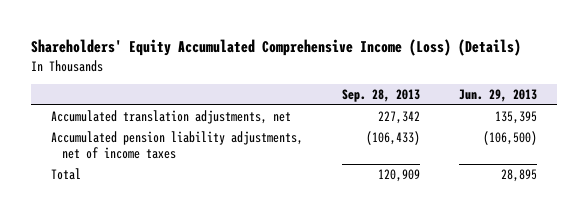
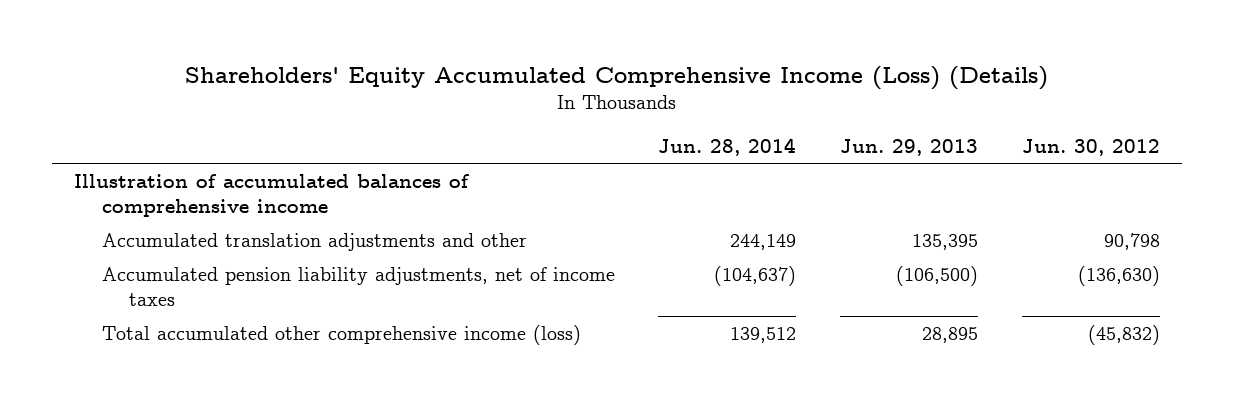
[342,89,421,103] Sep. 28, 2013 -> none
none -> [658,137,797,156] Jun. 28, 2014
none -> [1021,138,1160,156] Jun. 30, 2012
none -> [74,173,471,217] Illustration of accumulated balances of comprehensive income
[50,110,291,125] Accumulated translation adjustments, net -> [101,232,527,251] Accumulated translation adjustments and other
[50,168,81,181] Total -> [101,324,581,345] Total accumulated other comprehensive income (loss)

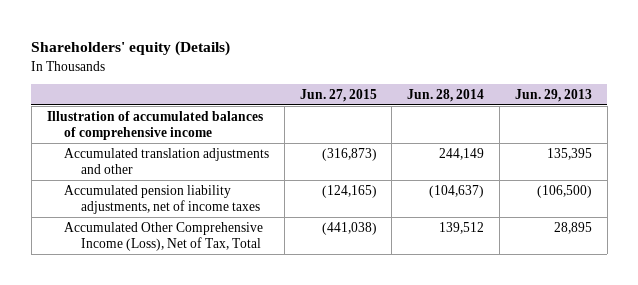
[185,65,1049,90] Shareholders' Equity Accumulated Comprehensive Income (Loss) (Details) -> [31,41,231,57] Shareholders' equity (Details)
[1021,138,1160,156] Jun. 30, 2012 -> none
none -> [299,88,377,102] Jun. 27, 2015
[101,324,581,345] Total accumulated other comprehensive income (loss) -> [64,221,264,251] Accumulated Other Comprehensive Income (Loss), Net of Tax, Total

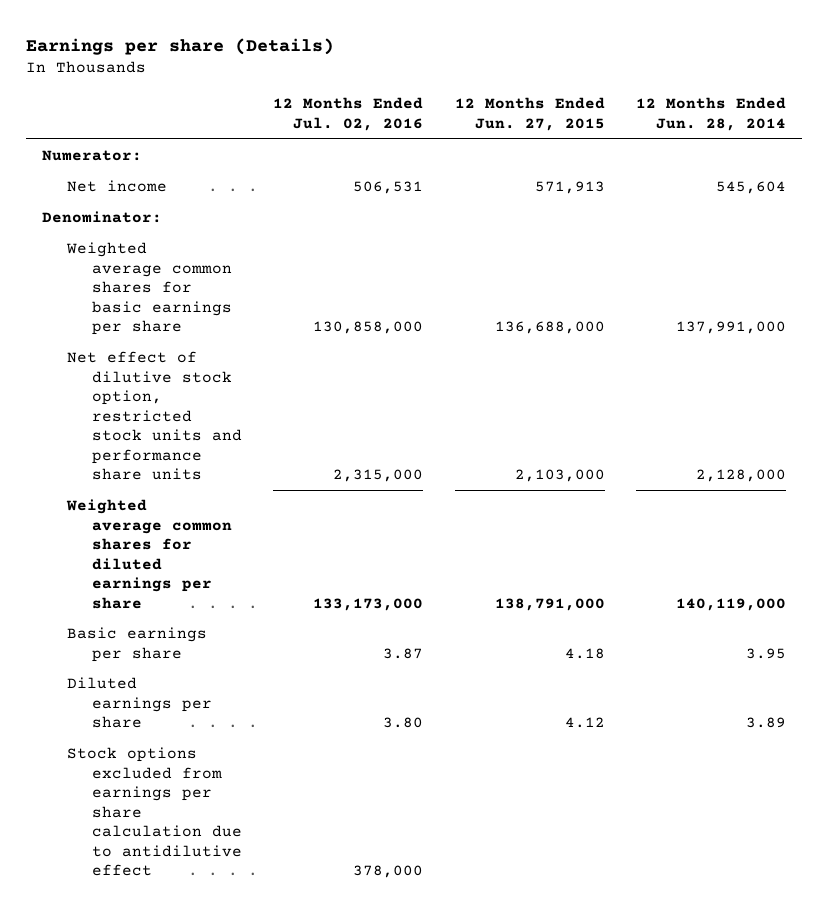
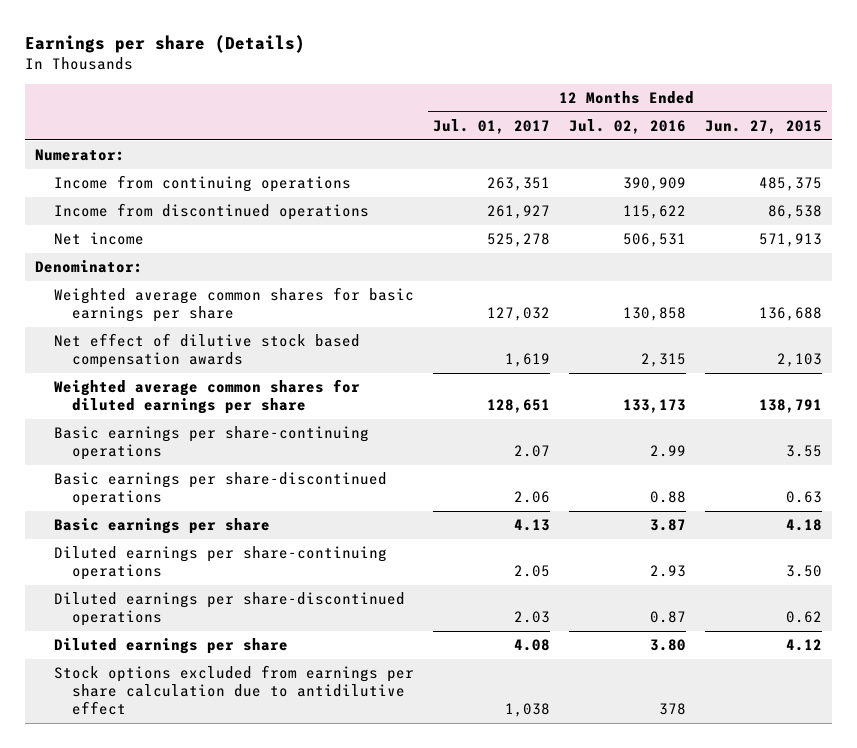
[635,97,786,131] 12 Months Ended Jun. 28, 2014 -> none
none -> [432,118,550,134] Jul. 01, 2017
none -> [53,175,351,193] Income from continuing operations
none -> [53,203,369,221] Income from discontinued operations
[313,321,424,335] 130,858,000 -> [622,307,686,322] 130,858
[494,321,605,335] 136,688,000 -> [758,307,822,322] 136,688
[66,351,242,481] Net effect of dilutive stock option, restricted stock units and performance share units -> [53,333,360,369] Net effect of dilutive stock based compensation awards
[333,469,424,483] 2,315,000 -> [640,353,686,368] 2,315
[514,469,605,483] 2,103,000 -> [776,353,822,368] 2,103
[313,597,424,611] 133,173,000 -> [622,399,686,414] 133,173
[494,597,605,611] 138,791,000 -> [758,399,822,414] 138,791
none -> [53,426,369,461] Basic earnings per share-continuing operations
none -> [53,472,387,507] Basic earnings per share-discontinued operations
none -> [53,546,387,581] Diluted earnings per share-continuing operations
none -> [53,592,405,627] Diluted earnings per share-discontinued operations
[353,865,424,879] 378,000 -> [658,702,686,715] 378

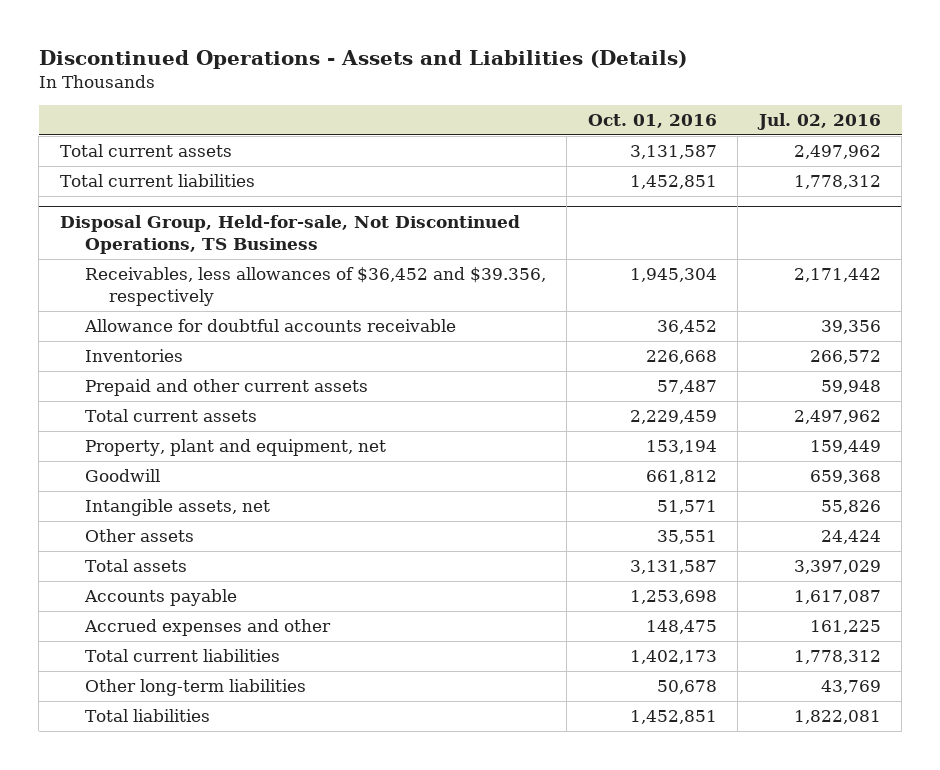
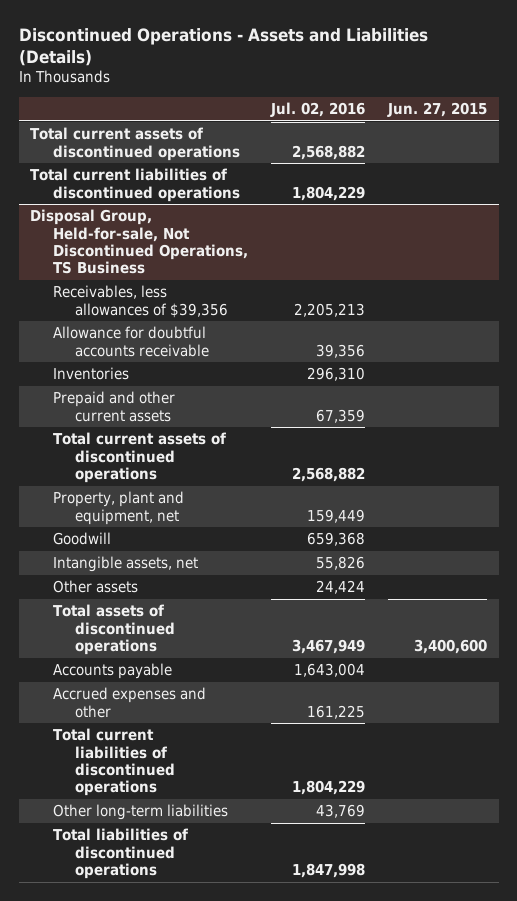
[587,113,717,128] Oct. 01, 2016 -> none
none -> [386,101,487,117] Jun. 27, 2015
[59,144,232,158] Total current assets -> [30,127,240,161] Total current assets of discontinued operations
[793,145,881,160] 2,497,962 -> [291,144,365,160] 2,568,882
[59,174,255,188] Total current liabilities -> [30,168,240,202] Total current liabilities of discontinued operations
[793,175,881,190] 1,778,312 -> [291,185,365,201] 1,804,229
[84,267,546,306] Receivables, less allowances of $36,452 and $39.356, respectively -> [52,285,228,318] Receivables, less allowances of $39,356
[793,268,881,283] 2,171,442 -> [293,302,365,317] 2,205,213
[809,350,881,365] 266,572 -> [306,367,365,382] 296,310
[820,380,881,395] 59,948 -> [315,408,365,423] 67,359
[84,409,257,423] Total current assets -> [52,432,226,483] Total current assets of discontinued operations
[793,410,881,425] 2,497,962 -> [291,466,365,482] 2,568,882
[84,559,187,573] Total assets -> [52,604,175,655] Total assets of discontinued operations
[793,560,881,575] 3,397,029 -> [291,638,365,654] 3,467,949
[793,590,881,605] 1,617,087 -> [293,663,365,678] 1,643,004
[84,649,280,663] Total current liabilities -> [52,728,175,797] Total current liabilities of discontinued operations
[793,650,881,665] 1,778,312 -> [291,780,365,796] 1,804,229
[84,709,210,723] Total liabilities -> [52,828,188,879] Total liabilities of discontinued operations
[793,710,881,725] 1,822,081 -> [291,862,365,878] 1,847,998

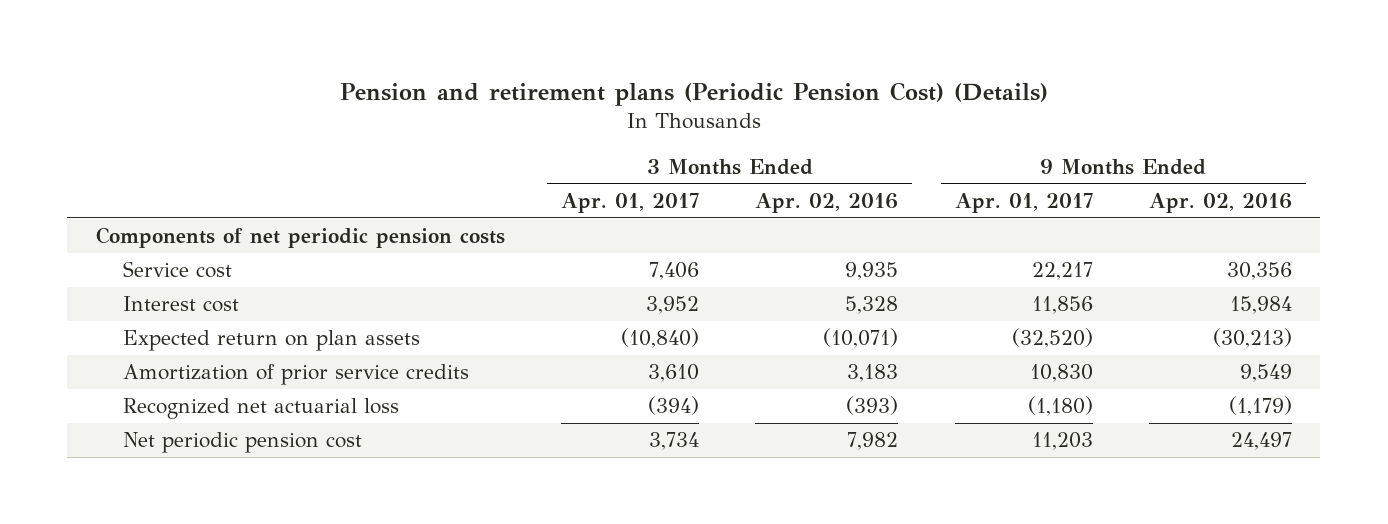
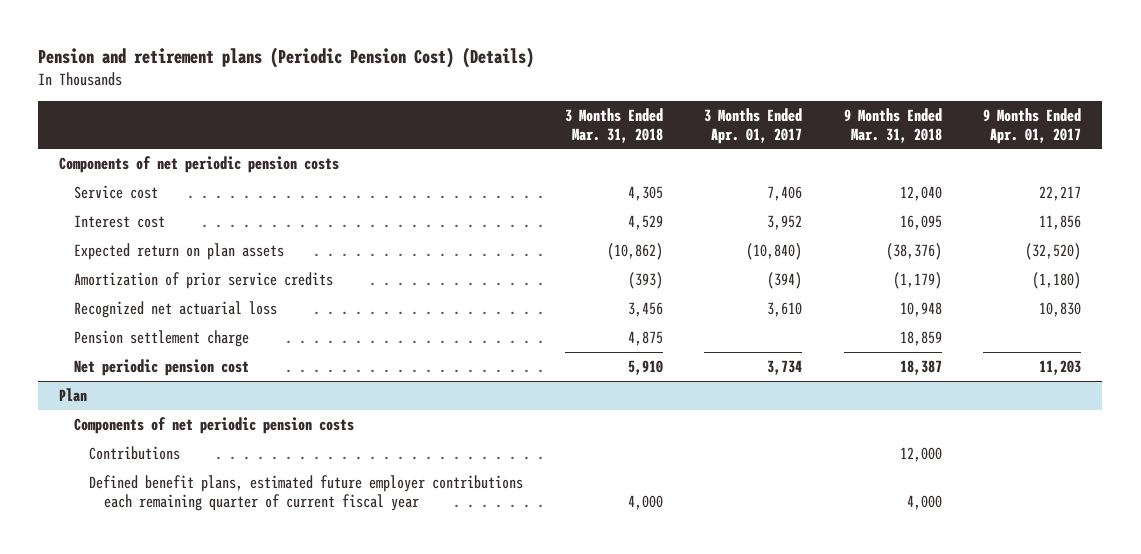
[755,192,899,213] Apr. 02, 2016 -> none
[1149,192,1293,213] Apr. 02, 2016 -> none
none -> [564,107,663,143] 3 Months Ended Mar. 31, 2018
none -> [843,107,942,143] 9 Months Ended Mar. 31, 2018
[647,364,699,383] 3,610 -> [767,271,803,289] (394)
[1029,364,1093,383] 10,830 -> [1032,271,1082,289] (1,180)
[647,396,699,416] (394) -> [767,301,803,317] 3,610
[1027,396,1093,417] (1,180) -> [1039,301,1082,317] 10,830
none -> [74,329,250,347] Pension settlement charge
none -> [59,387,88,402] Plan
none -> [74,416,355,434] Components of net periodic pension costs
none -> [89,445,181,460] Contributions
none -> [89,474,524,511] Defined benefit plans, estimated future employer contributions each remaining quarter of current fiscal year

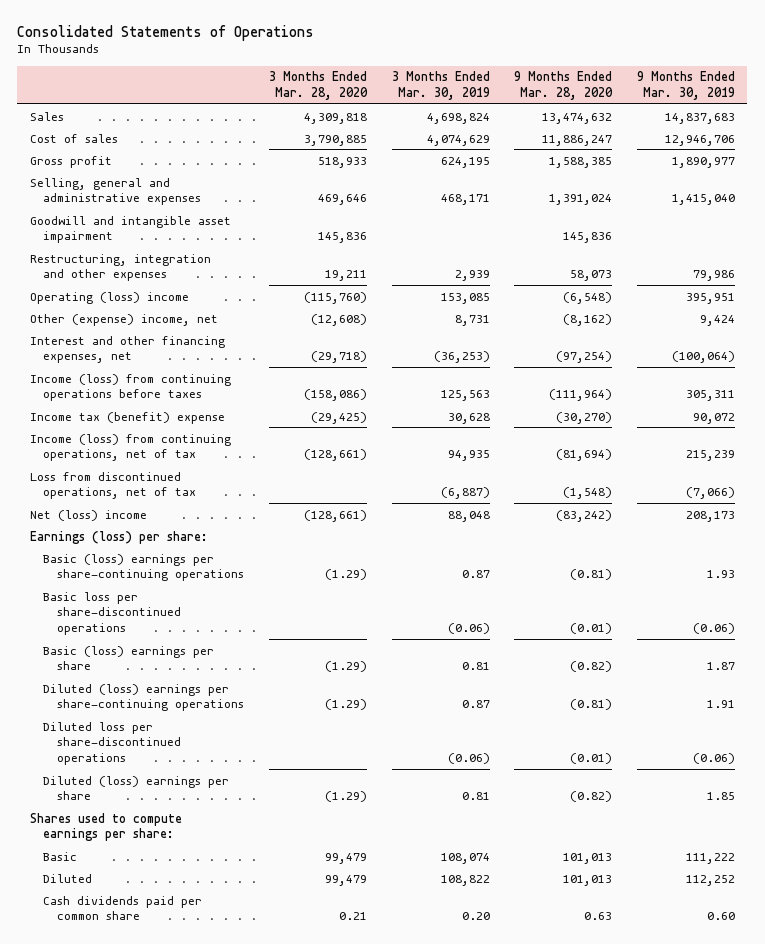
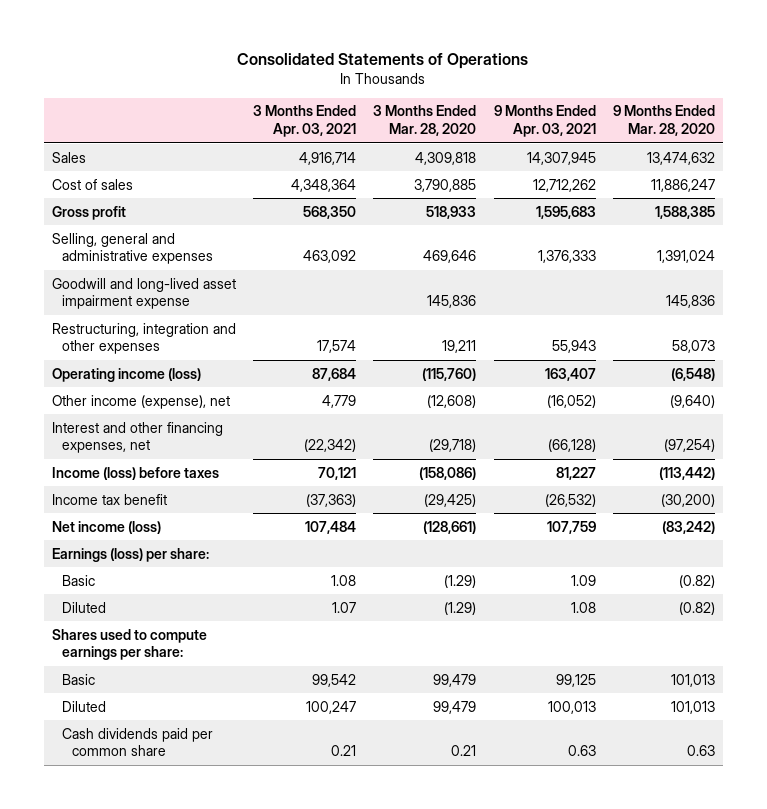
[391,71,490,101] 3 Months Ended Mar. 30, 2019 -> none
[636,71,735,101] 9 Months Ended Mar. 30, 2019 -> none
none -> [253,105,357,137] 3 Months Ended Apr. 03, 2021
none -> [493,105,596,137] 9 Months Ended Apr. 03, 2021
[29,215,231,244] Goodwill and intangible asset impairment -> [52,277,237,310] Goodwill and long-lived asset impairment expense
[29,291,189,304] Operating (loss) income -> [52,367,202,382] Operating income (loss)
[29,313,218,326] Other (expense) income, net -> [52,394,231,409] Other income (expense), net
[563,313,613,326] (8,162) -> [669,394,715,408] (9,640)
[29,433,231,462] Income (loss) from continuing operations, net of tax -> none
[29,471,197,500] Loss from discontinued operations, net of tax -> none
[29,373,231,402] Income (loss) from continuing operations before taxes -> [52,466,220,480] Income (loss) before taxes
[549,389,613,402] (111,964) -> [658,466,715,480] (113,442)
[29,411,225,424] Income tax (benefit) expense -> [52,493,168,505] Income tax benefit
[556,411,613,424] (30,270) -> [660,493,715,507] (30,200)
[29,509,147,521] Net (loss) income -> [52,520,162,534] Net income (loss)
[43,553,245,582] Basic (loss) earnings per share-continuing operations -> none
[43,591,182,635] Basic loss per share-discontinued operations -> none
[43,683,245,712] Diluted (loss) earnings per share-continuing operations -> none
[43,721,182,765] Diluted loss per share-discontinued operations -> none
[43,645,215,671] Basic (loss) earnings per share -> [62,574,96,586] Basic
[43,775,230,801] Diluted (loss) earnings per share -> [62,601,107,613] Diluted

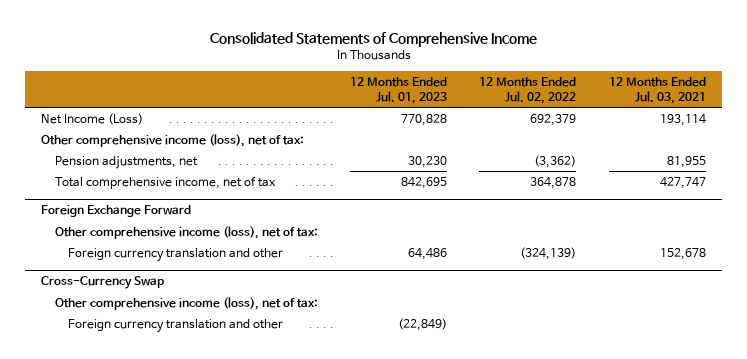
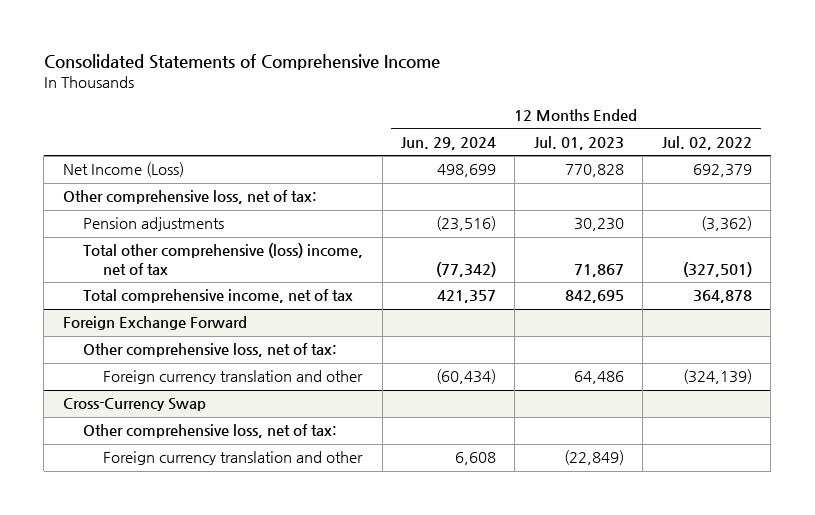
[608,77,706,104] 12 Months Ended Jul. 03, 2021 -> none
none -> [400,136,496,150] Jun. 29, 2024
[41,134,305,148] Other comprehensive income (loss), net of tax: -> [62,190,317,205] Other comprehensive loss, net of tax:
[54,156,198,170] Pension adjustments, net -> [83,217,225,232] Pension adjustments
none -> [83,243,364,275] Total other comprehensive (loss) income, net of tax
[54,226,318,240] Other comprehensive income (loss), net of tax: -> [83,343,338,358] Other comprehensive loss, net of tax:
[54,297,318,311] Other comprehensive income (loss), net of tax: -> [83,424,338,439] Other comprehensive loss, net of tax:

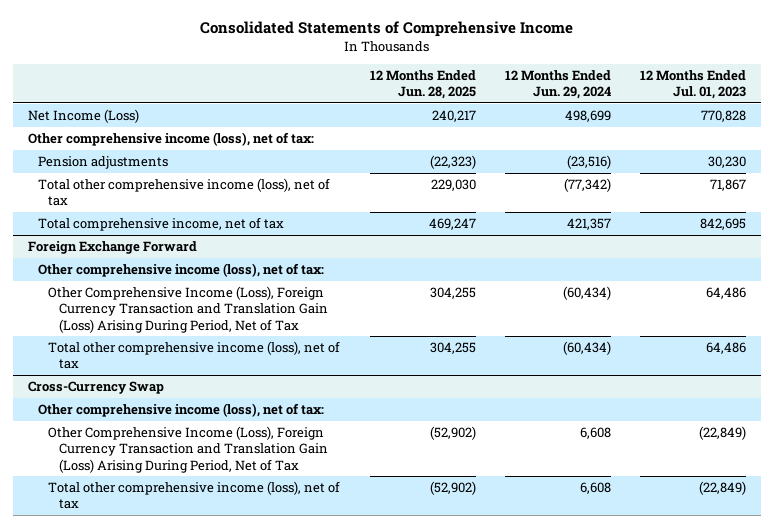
[661,135,752,150] Jul. 02, 2022 -> none
none -> [369,69,476,100] 12 Months Ended Jun. 28, 2025
[62,190,317,205] Other comprehensive loss, net of tax: -> [27,132,314,147] Other comprehensive income (loss), net of tax:
[83,243,364,275] Total other comprehensive (loss) income, net of tax -> [38,178,331,207] Total other comprehensive income (loss), net of tax
[83,343,338,358] Other comprehensive loss, net of tax: -> [38,263,325,278] Other comprehensive income (loss), net of tax:
[103,370,364,385] Foreign currency translation and other -> [48,286,328,333] Other Comprehensive Income (Loss), Foreign Currency Transaction and Translation Gain (Loss) Arising During Period, Net of Tax
none -> [48,341,341,370] Total other comprehensive income (loss), net of tax
[83,424,338,439] Other comprehensive loss, net of tax: -> [38,403,325,418] Other comprehensive income (loss), net of tax:
[103,451,364,466] Foreign currency translation and other -> [48,426,328,473] Other Comprehensive Income (Loss), Foreign Currency Transaction and Translation Gain (Loss) Arising During Period, Net of Tax
none -> [48,481,341,510] Total other comprehensive income (loss), net of tax

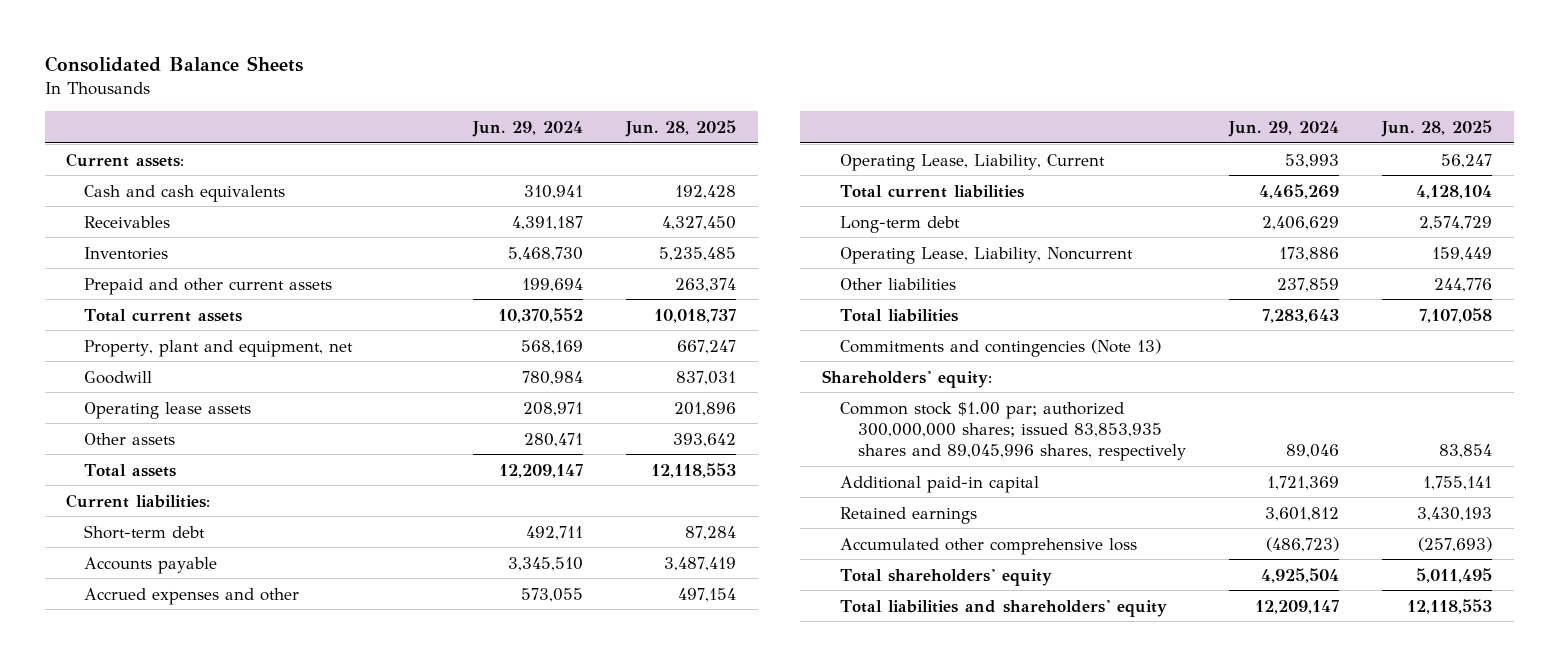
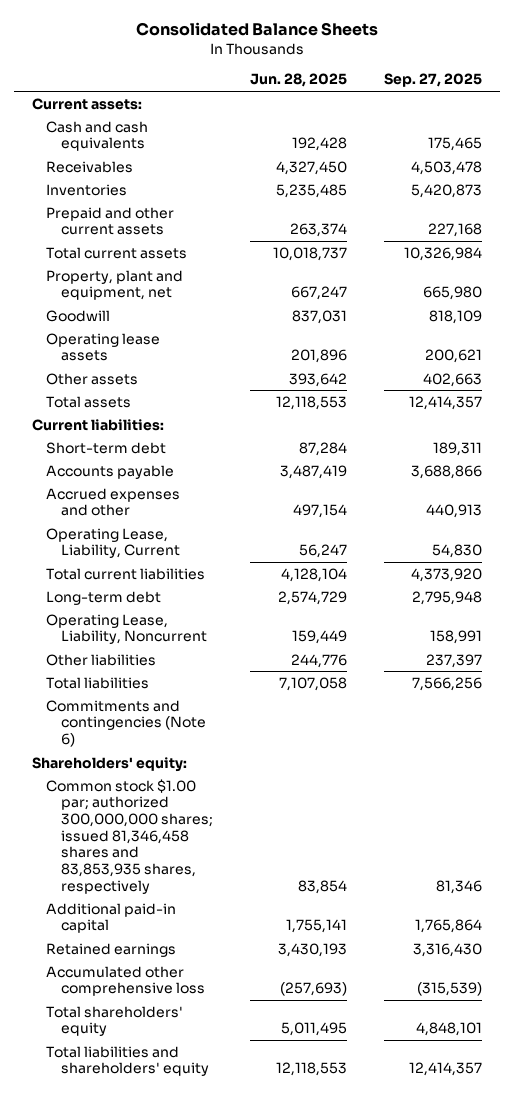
[472,120,584,137] Jun. 29, 2024 -> none
none -> [383,73,482,88] Sep. 27, 2025
[840,338,1162,357] Commitments and contingencies (Note 13) -> [46,699,206,748] Commitments and contingencies (Note 6)
[840,401,1187,461] Common stock $1.00 par; authorized 300,000,000 shares; issued 83,853,935 shares and 89,045,996 shares, respectively -> [46,778,213,894] Common stock $1.00 par; authorized 300,000,000 shares; issued 81,346,458 shares and 83,853,935 shares, respectively

